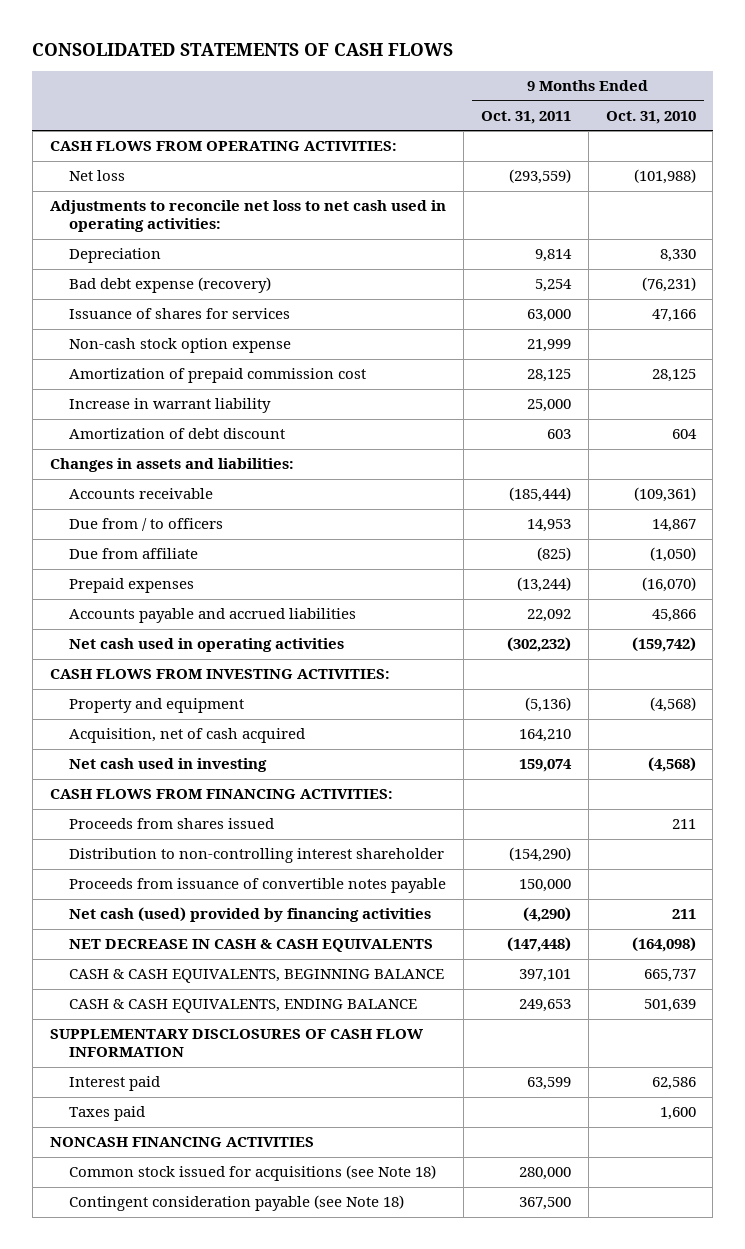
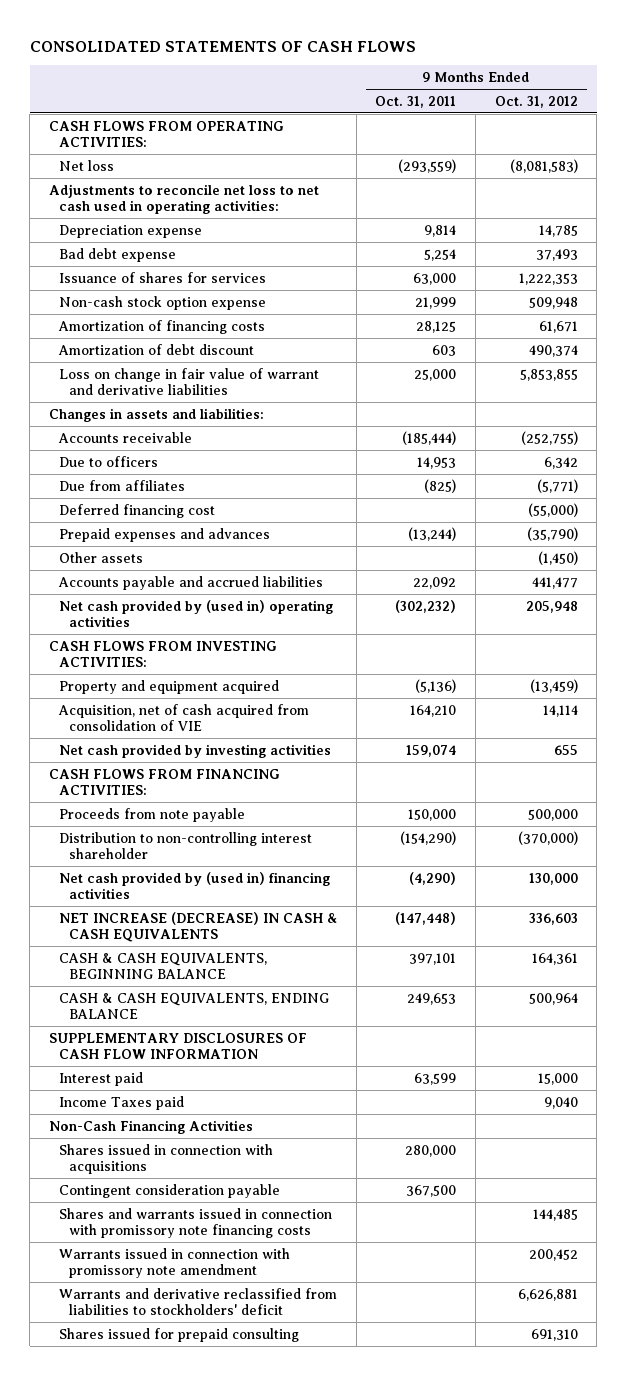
[605,111,696,125] Oct. 31, 2010 -> none
none -> [494,95,578,108] Oct. 31, 2012
[69,248,162,264] Depreciation -> [59,224,203,238] Depreciation expense
[69,277,272,294] Bad debt expense (recovery) -> [59,247,177,262] Bad debt expense
[69,398,272,414] Increase in warrant liability -> none
[69,368,367,384] Amortization of prepaid commission cost -> [58,319,266,334] Amortization of financing costs
none -> [59,367,320,395] Loss on change in fair value of warrant and derivative liabilities
[69,518,224,532] Due from / to officers -> [59,455,159,467] Due to officers
[69,548,199,560] Due from affiliate -> [59,479,186,491] Due from affiliates
none -> [59,503,216,518] Deferred financing cost
[69,578,195,594] Prepaid expenses -> [59,527,271,542] Prepaid expenses and advances
none -> [59,551,144,563] Other assets
[69,638,345,653] Net cash used in operating activities -> [59,599,334,627] Net cash provided by (used in) operating activities
[69,698,245,714] Property and equipment -> [59,679,280,694] Property and equipment acquired
[69,728,306,744] Acquisition, net of cash acquired -> [58,703,310,731] Acquisition, net of cash acquired from consolidation of VIE
[69,758,268,773] Net cash used in investing -> [59,743,332,758] Net cash provided by investing activities
[69,818,275,830] Proceeds from shares issued -> none
none -> [59,807,246,822] Proceeds from note payable
[69,878,447,894] Proceeds from issuance of convertible notes payable -> none
[69,907,432,923] Net cash (used) provided by financing activities -> [59,871,331,899] Net cash provided by (used in) financing activities
[69,939,434,953] NET DECREASE IN CASH & CASH EQUIVALENTS -> [59,911,338,942] NET INCREASE (DECREASE) IN CASH & CASH EQUIVALENTS
[69,1106,146,1122] Taxes paid -> [59,1095,185,1110] Income Taxes paid
[49,1137,314,1148] NONCASH FINANCING ACTIVITIES -> [49,1119,254,1134] Non-Cash Financing Activities
[69,1165,437,1182] Common stock issued for acquisitions (see Note 18) -> [59,1143,274,1174] Shares issued in connection with acquisitions
[69,1195,405,1212] Contingent consideration payable (see Note 18) -> [59,1183,281,1198] Contingent consideration payable
none -> [59,1207,333,1238] Shares and warrants issued in connection with promissory note financing costs
none -> [59,1247,291,1278] Warrants issued in connection with promissory note amendment
none -> [59,1287,338,1315] Warrants and derivative reclassified from liabilities to stockholders' deficit
none -> [59,1327,300,1342] Shares issued for prepaid consulting

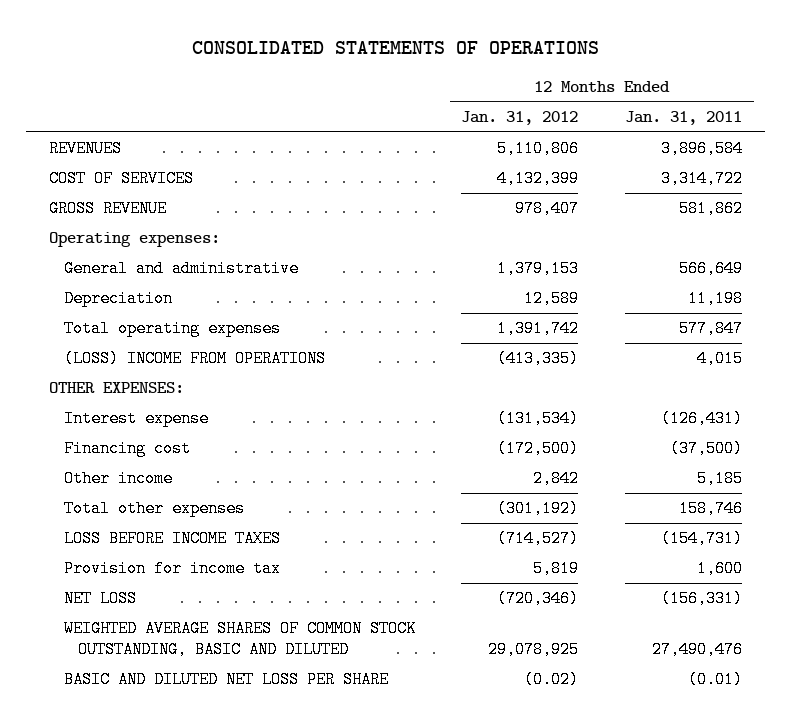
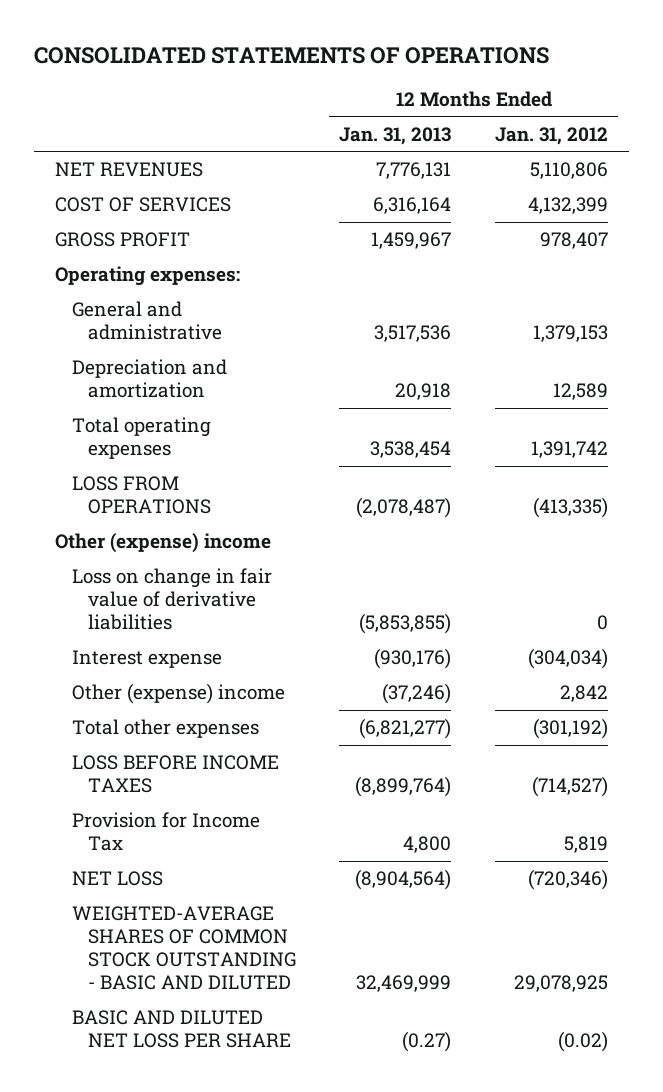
[624,111,742,126] Jan. 31, 2011 -> none
none -> [339,126,452,145] Jan. 31, 2013
[49,140,123,158] REVENUES -> [55,162,204,178] NET REVENUES
[49,200,168,218] GROSS REVENUE -> [55,232,191,248] GROSS PROFIT
[63,290,173,308] Depreciation -> [71,359,227,399] Depreciation and amortization
[63,440,191,458] Financing cost -> none
[63,350,326,368] (LOSS) INCOME FROM OPERATIONS -> [71,476,212,515] LOSS FROM OPERATIONS
[49,382,185,394] OTHER EXPENSES: -> [55,533,272,554] Other (expense) income
none -> [71,568,272,631] Loss on change in fair value of derivative liabilities
[497,410,580,428] (131,534) -> [527,648,608,670] (304,034)
[63,470,173,488] Other income -> [71,683,285,705] Other (expense) income
[63,560,281,578] Provision for income tax -> [71,812,260,852] Provision for Income Tax
[63,620,416,659] WEIGHTED AVERAGE SHARES OF COMMON STOCK OUTSTANDING, BASIC AND DILUTED -> [71,906,297,991] WEIGHTED-AVERAGE SHARES OF COMMON STOCK OUTSTANDING - BASIC AND DILUTED

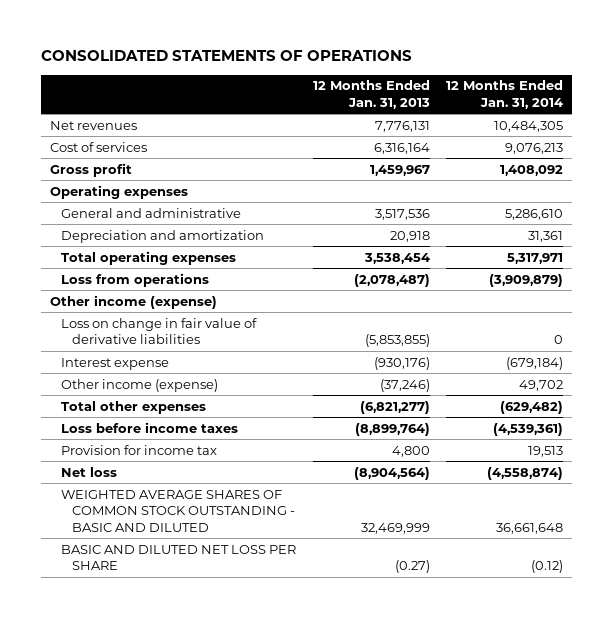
[494,126,608,145] Jan. 31, 2012 -> none
none -> [446,80,564,109] 12 Months Ended Jan. 31, 2014
[55,162,204,178] NET REVENUES -> [49,120,137,130] Net revenues
[55,197,232,213] COST OF SERVICES -> [49,141,147,152] Cost of services
[55,232,191,248] GROSS PROFIT -> [49,162,132,177] Gross profit
[55,266,241,287] Operating expenses: -> [49,184,188,199] Operating expenses
[71,476,212,515] LOSS FROM OPERATIONS -> [60,272,209,287] Loss from operations
[55,533,272,554] Other (expense) income -> [49,294,217,309] Other income (expense)
[71,683,285,705] Other (expense) income -> [60,378,218,392] Other income (expense)
[71,755,279,794] LOSS BEFORE INCOME TAXES -> [60,421,238,433] Loss before income taxes
[71,812,260,852] Provision for Income Tax -> [60,444,217,455] Provision for income tax
[71,871,163,887] NET LOSS -> [60,466,117,477] Net loss
[71,906,297,991] WEIGHTED-AVERAGE SHARES OF COMMON STOCK OUTSTANDING - BASIC AND DILUTED -> [60,489,295,532] WEIGHTED AVERAGE SHARES OF COMMON STOCK OUTSTANDING - BASIC AND DILUTED

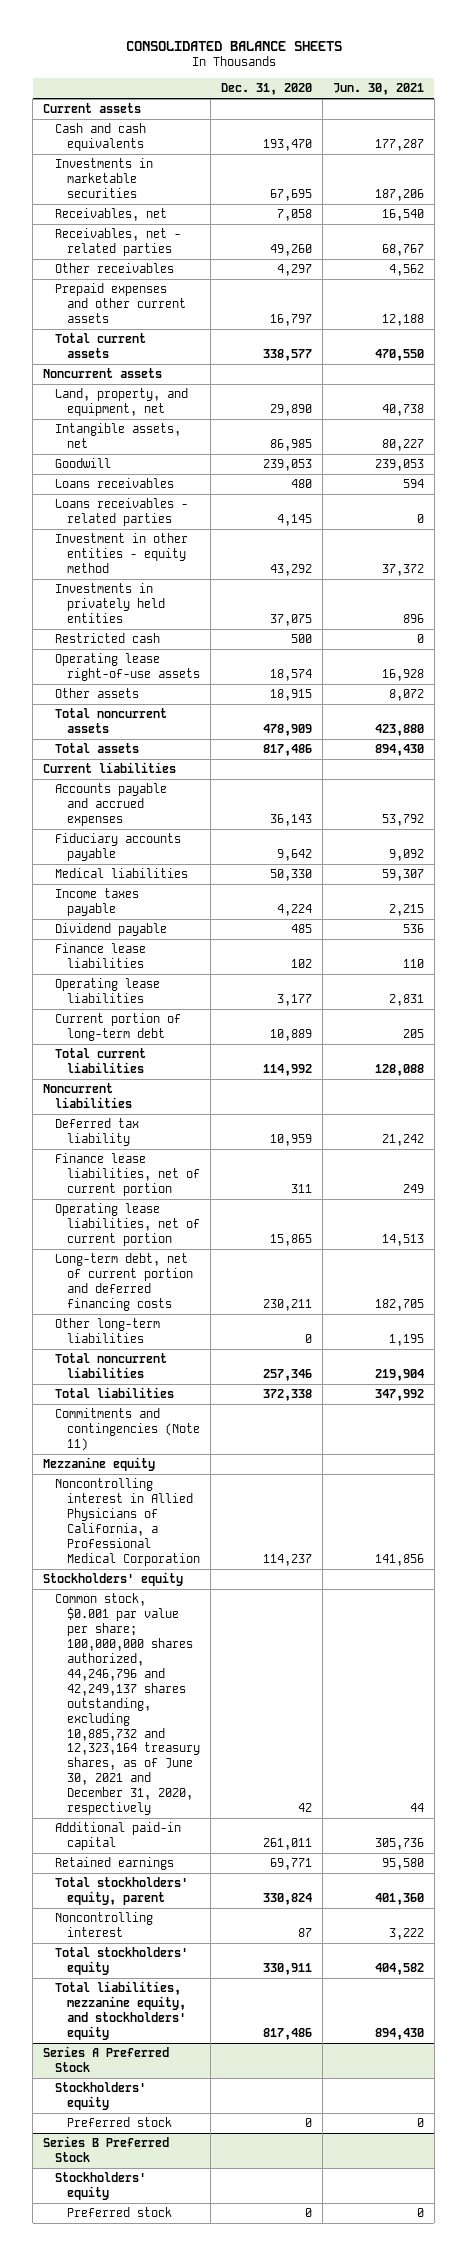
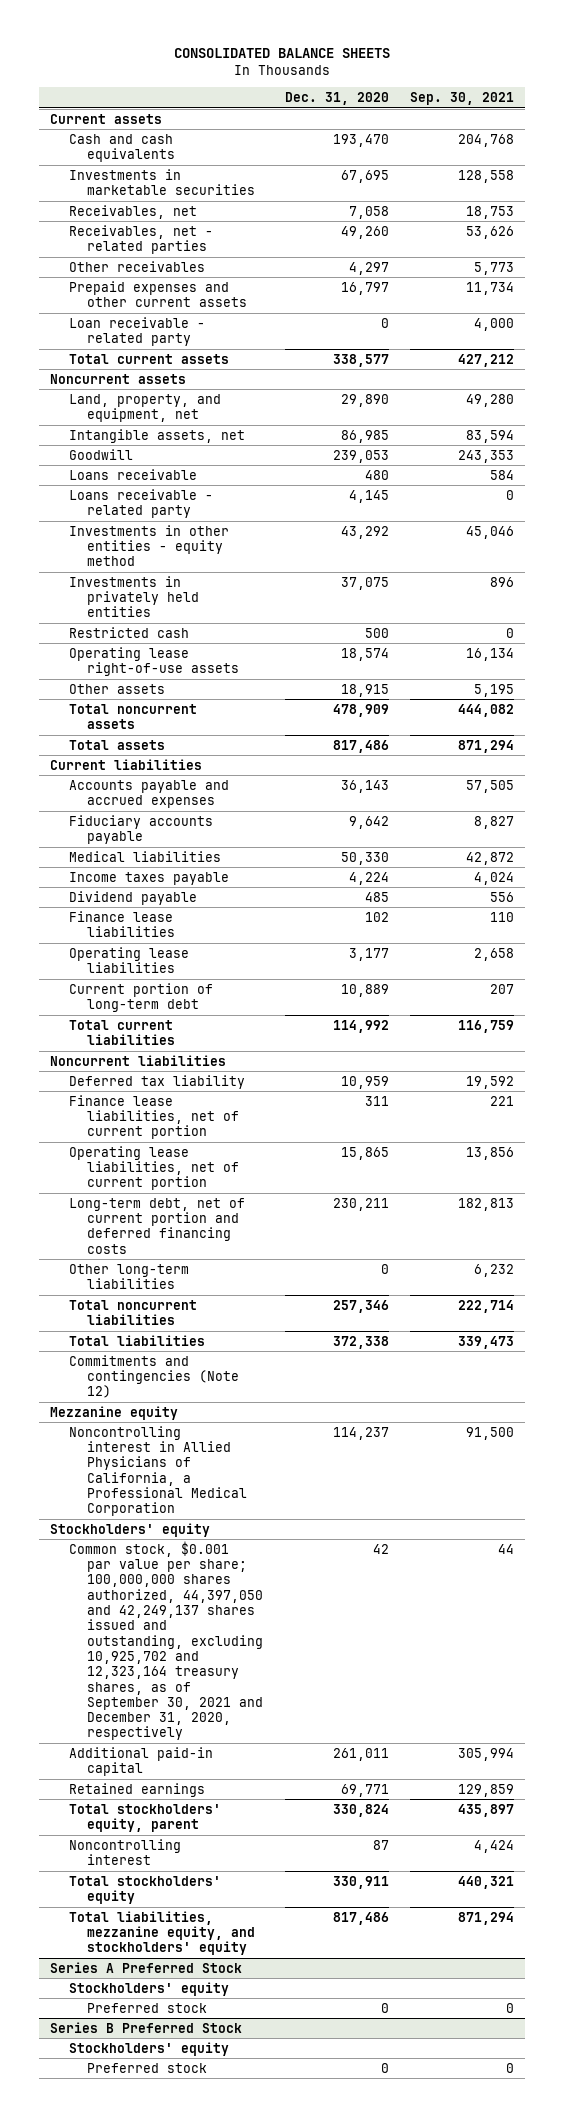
[333,83,425,96] Jun. 30, 2021 -> none
none -> [409,91,514,105] Sep. 30, 2021
none -> [68,316,205,347] Loan receivable - related party
[55,478,175,489] Loans receivables -> [68,468,197,480] Loans receivable
[55,498,189,527] Loans receivables - related parties -> [68,488,213,519] Loans receivable - related party
[55,533,189,574] Investment in other entities - equity method -> [68,524,229,567] Investments in other entities - equity method
[55,1408,201,1452] Commitments and contingencies (Note 11) -> [68,1354,240,1399] Commitments and contingencies (Note 12)
[55,1593,201,1816] Common stock, $0.001 par value per share; 100,000,000 shares authorized, 44,246,796 and 42,249,137 shares outstanding, excluding 10,885,732 and 12,323,164 treasury shares, as of June 30, 2021 and December 31, 2020, respectively -> [68,1540,264,1741] Common stock, $0.001 par value per share; 100,000,000 shares authorized, 44,397,050 and 42,249,137 shares issued and outstanding, excluding 10,925,702 and 12,323,164 treasury shares, as of September 30, 2021 and December 31, 2020, respectively

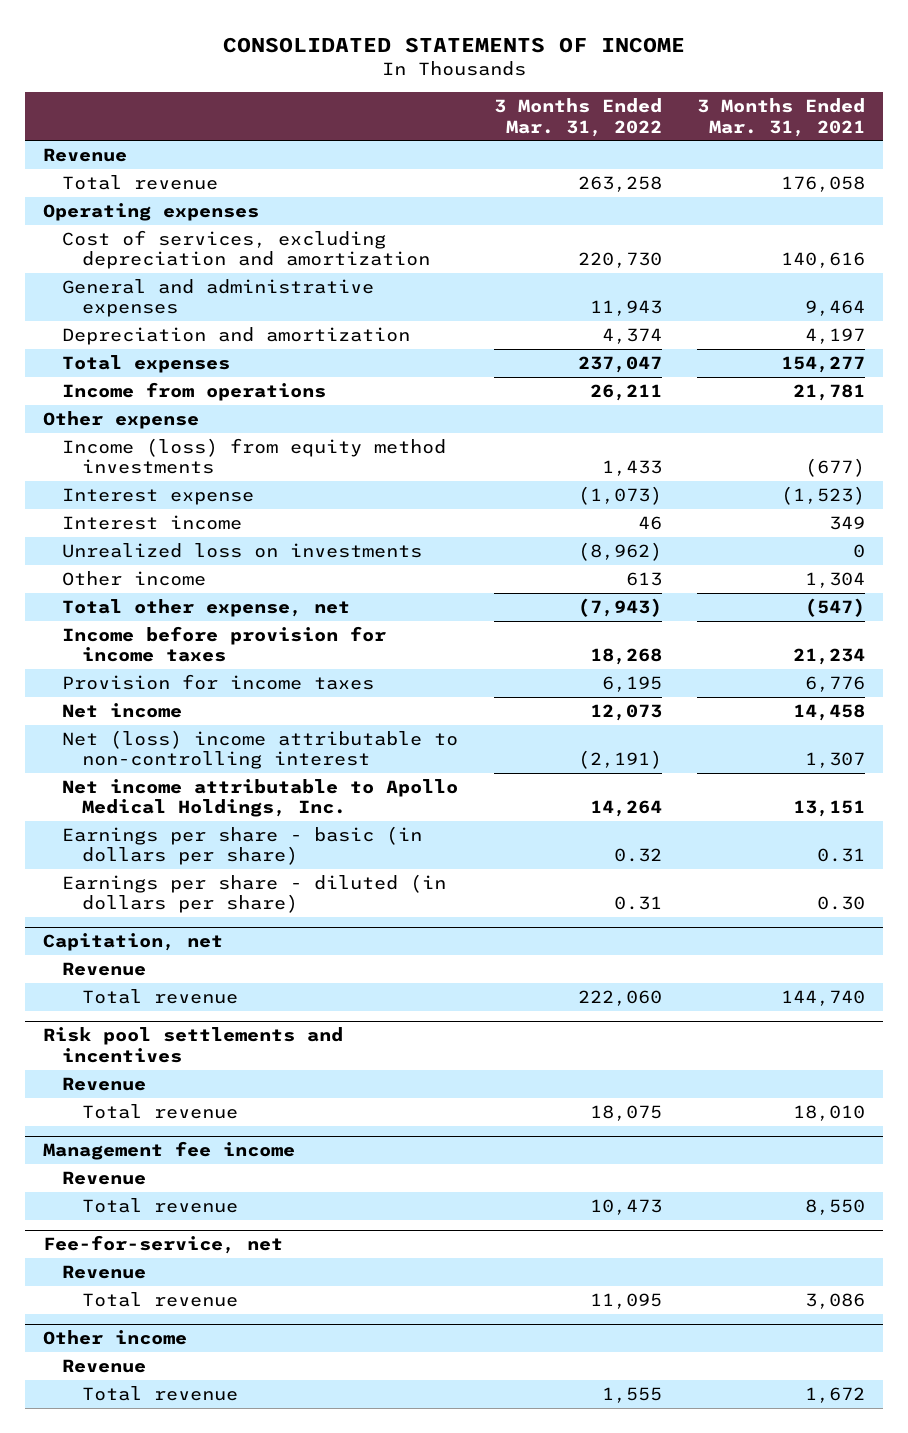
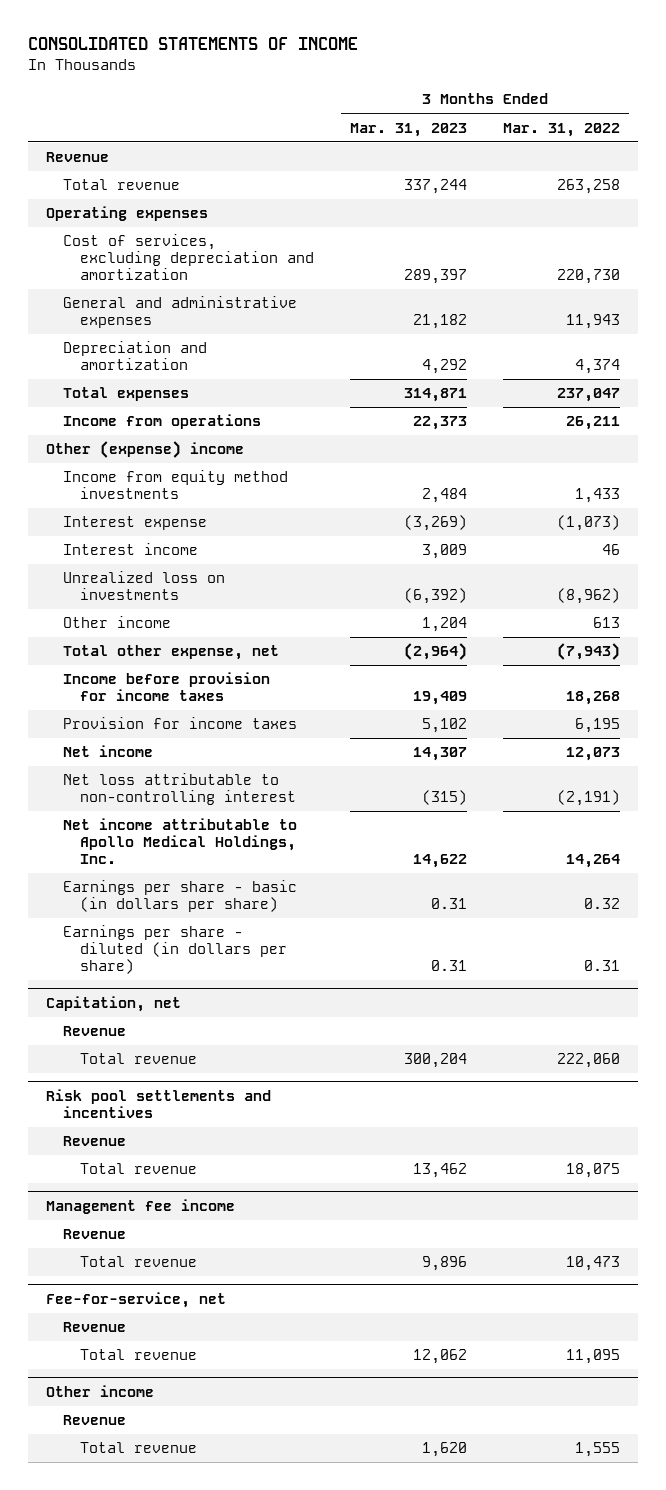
[697,98,866,137] 3 Months Ended Mar. 31, 2021 -> none
none -> [349,122,467,137] Mar. 31, 2023
[42,411,199,430] Other expense -> [45,441,244,459] Other (expense) income
[62,438,447,475] Income (loss) from equity method investments -> [62,470,288,500] Income from equity method investments
[62,730,459,770] Net (loss) income attributable to non-controlling interest -> [62,773,296,806] Net loss attributable to non-controlling interest

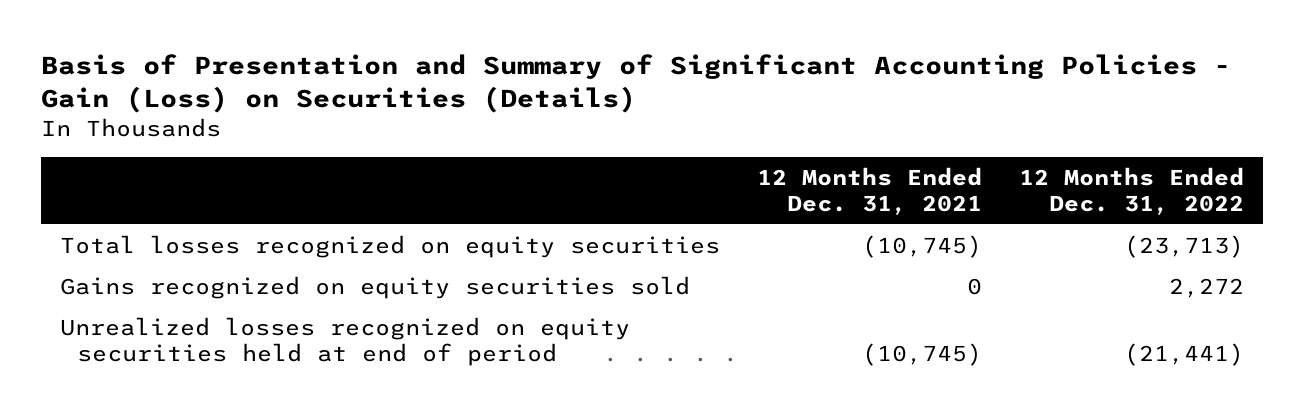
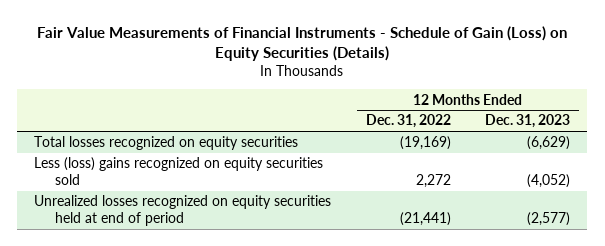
[40,53,1231,114] Basis of Presentation and Summary of Significant Accounting Policies - Gain (Loss) on Securities (Details) -> [37,25,568,62] Fair Value Measurements of Financial Instruments - Schedule of Gain (Loss) on Equity Securities (Details)
[756,166,982,215] 12 Months Ended Dec. 31, 2021 -> none
none -> [485,114,571,129] Dec. 31, 2023
[1124,234,1245,258] (23,713) -> [399,136,451,151] (19,169)
[59,275,690,299] Gains recognized on equity securities sold -> [34,157,324,186] Less (loss) gains recognized on equity securities sold

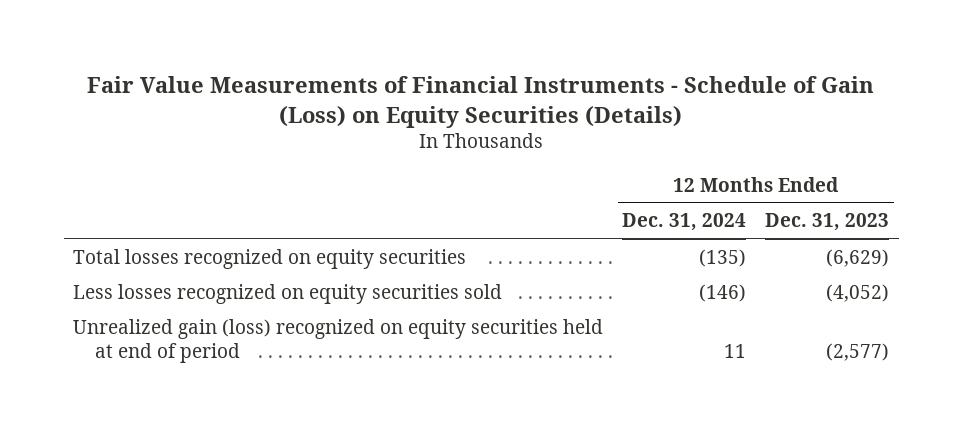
[365,114,451,129] Dec. 31, 2022 -> none
none -> [622,213,747,232] Dec. 31, 2024
[34,157,324,186] Less (loss) gains recognized on equity securities sold -> [73,283,503,304] Less losses recognized on equity securities sold
[34,195,332,227] Unrealized losses recognized on equity securities held at end of period -> [73,318,604,364] Unrealized gain (loss) recognized on equity securities held at end of period

